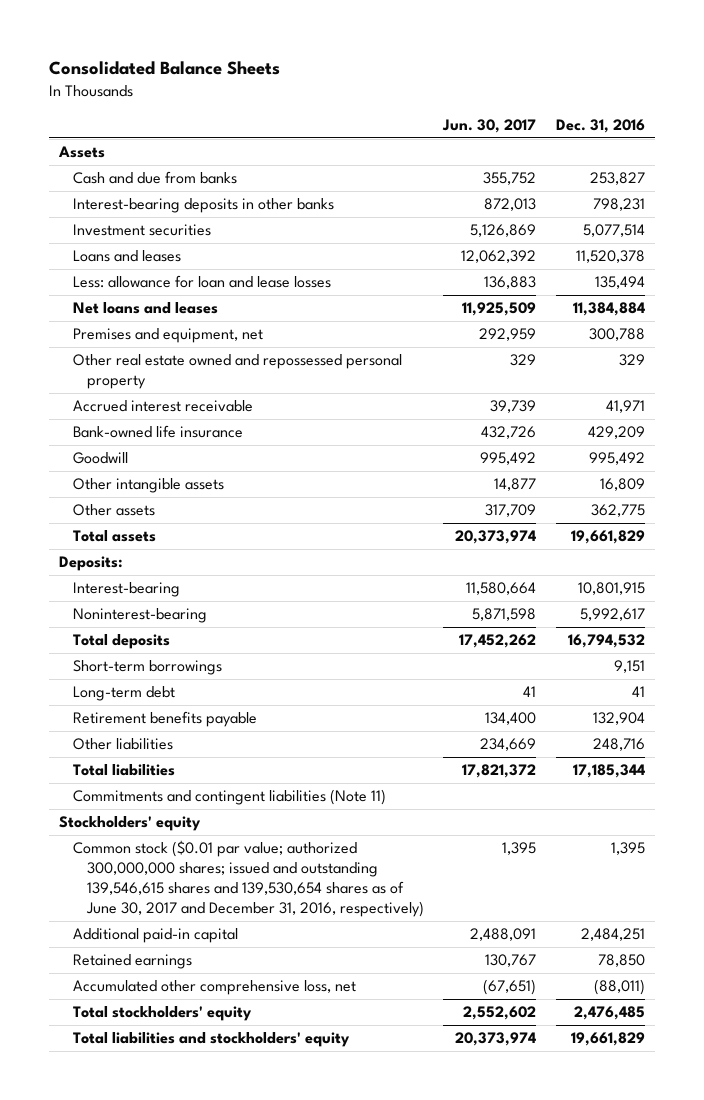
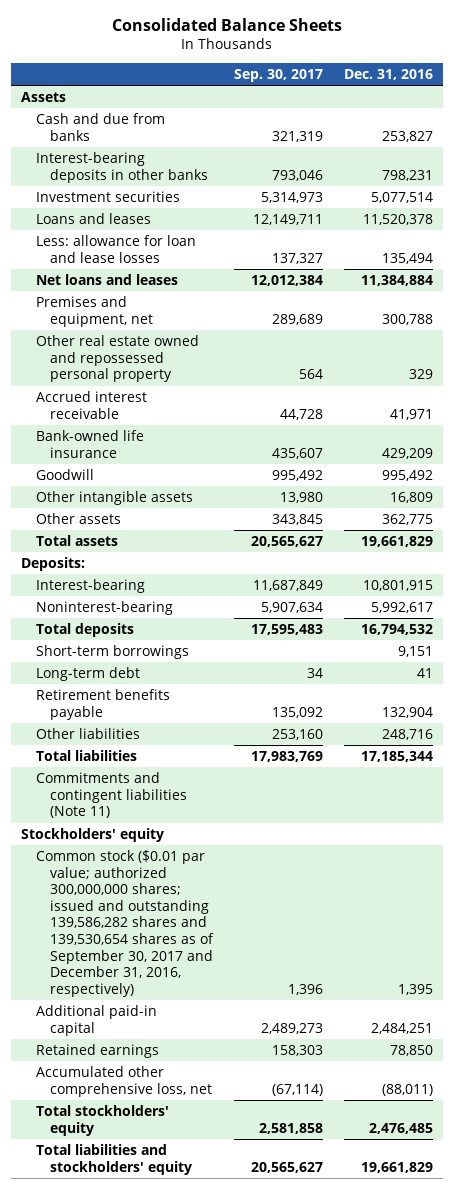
[442,118,537,133] Jun. 30, 2017 -> none
none -> [233,68,323,82] Sep. 30, 2017
[72,840,424,918] Common stock ($0.01 par value; authorized 300,000,000 shares; issued and outstanding 139,546,615 shares and 139,530,654 shares as of June 30, 2017 and December 31, 2016, respectively) -> [35,849,214,997] Common stock ($0.01 par value; authorized 300,000,000 shares; issued and outstanding 139,586,282 shares and 139,530,654 shares as of September 30, 2017 and December 31, 2016, respectively)

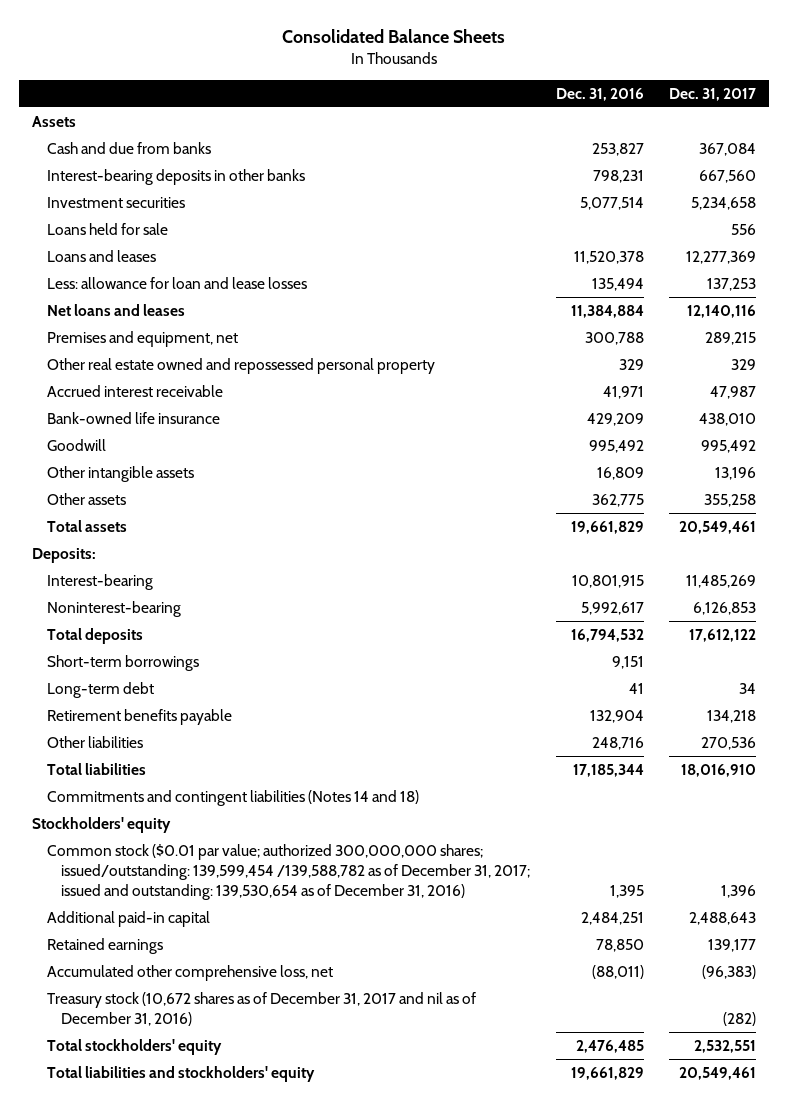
[233,68,323,82] Sep. 30, 2017 -> none
none -> [669,87,757,101] Dec. 31, 2017
none -> [46,222,168,235] Loans held for sale
[35,771,187,819] Commitments and contingent liabilities (Note 11) -> [46,789,419,806] Commitments and contingent liabilities (Notes 14 and 18)
[35,849,214,997] Common stock ($0.01 par value; authorized 300,000,000 shares; issued and outstanding 139,586,282 shares and 139,530,654 shares as of September 30, 2017 and December 31, 2016, respectively) -> [46,843,531,900] Common stock ($0.01 par value; authorized 300,000,000 shares; issued/outstanding: 139,599,454 /139,588,782 as of December 31, 2017; issued and outstanding: 139,530,654 as of December 31, 2016)
none -> [46,991,476,1026] Treasury stock (10,672 shares as of December 31, 2017 and nil as of December 31, 2016)

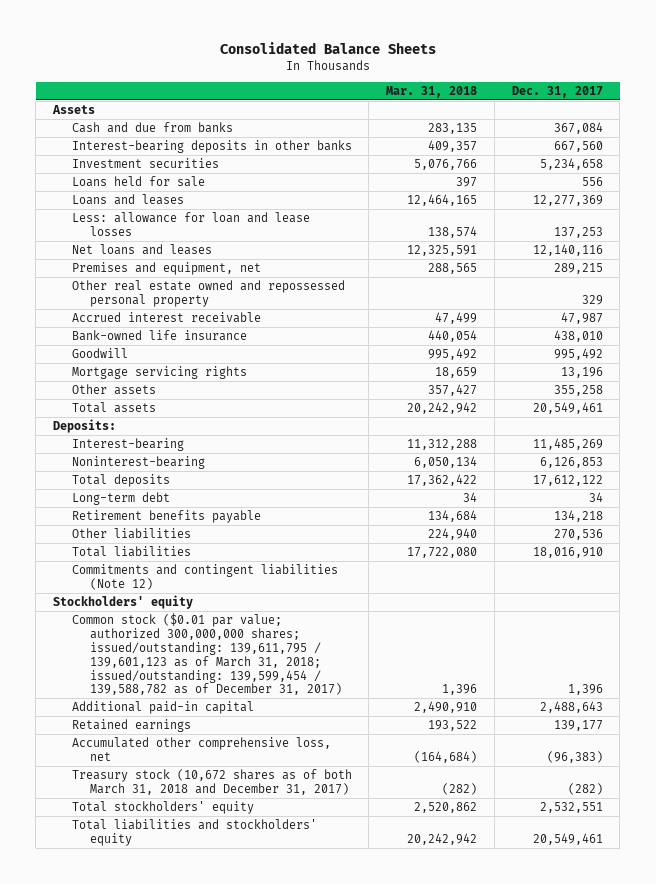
[555,87,644,101] Dec. 31, 2016 -> none
none -> [386,85,478,98] Mar. 31, 2018
[46,465,194,482] Other intangible assets -> [71,366,247,380] Mortgage servicing rights
[46,654,199,671] Short-term borrowings -> none
[46,789,419,806] Commitments and contingent liabilities (Notes 14 and 18) -> [71,564,338,591] Commitments and contingent liabilities (Note 12)
[46,843,531,900] Common stock ($0.01 par value; authorized 300,000,000 shares; issued/outstanding: 139,599,454 /139,588,782 as of December 31, 2017; issued and outstanding: 139,530,654 as of December 31, 2016) -> [71,613,343,696] Common stock ($0.01 par value; authorized 300,000,000 shares; issued/outstanding: 139,611,795 / 139,601,123 as of March 31, 2018; issued/outstanding: 139,599,454 / 139,588,782 as of December 31, 2017)
[46,991,476,1026] Treasury stock (10,672 shares as of December 31, 2017 and nil as of December 31, 2016) -> [71,769,352,796] Treasury stock (10,672 shares as of both March 31, 2018 and December 31, 2017)

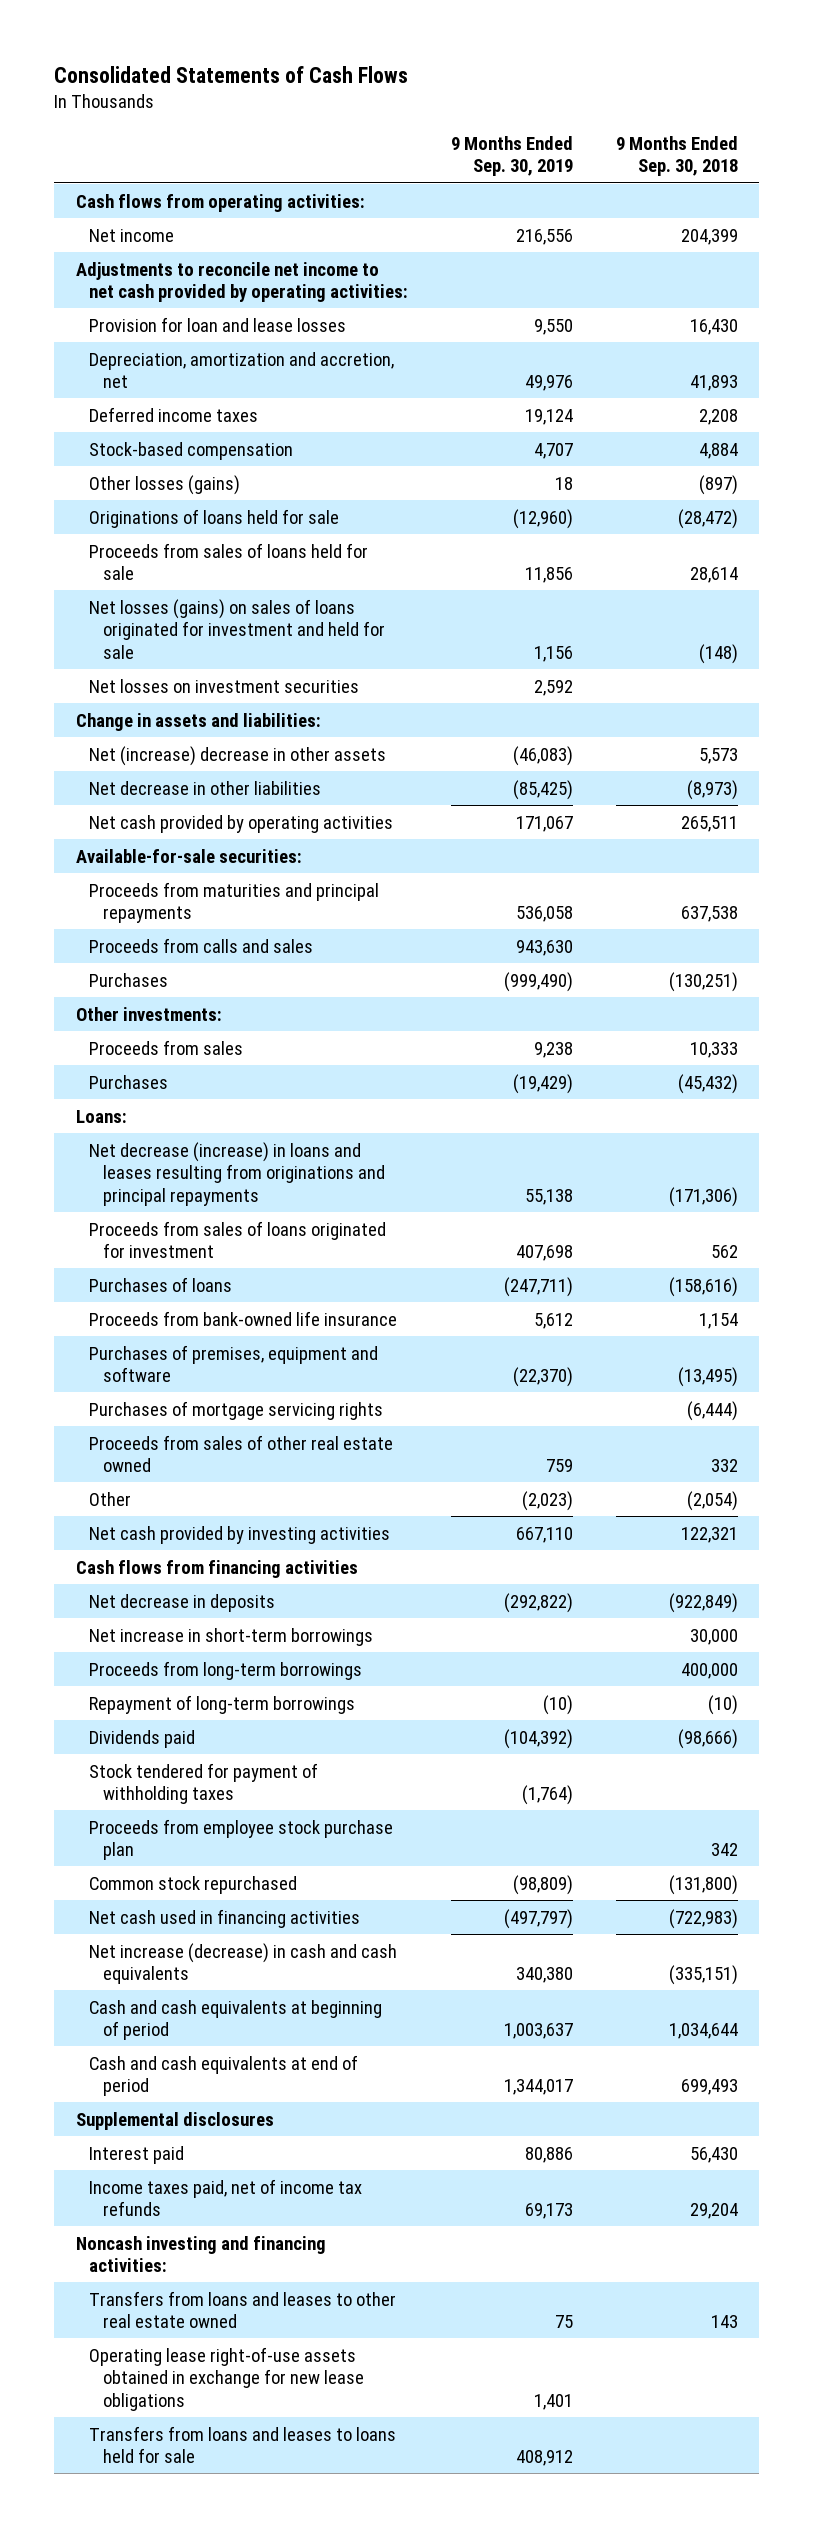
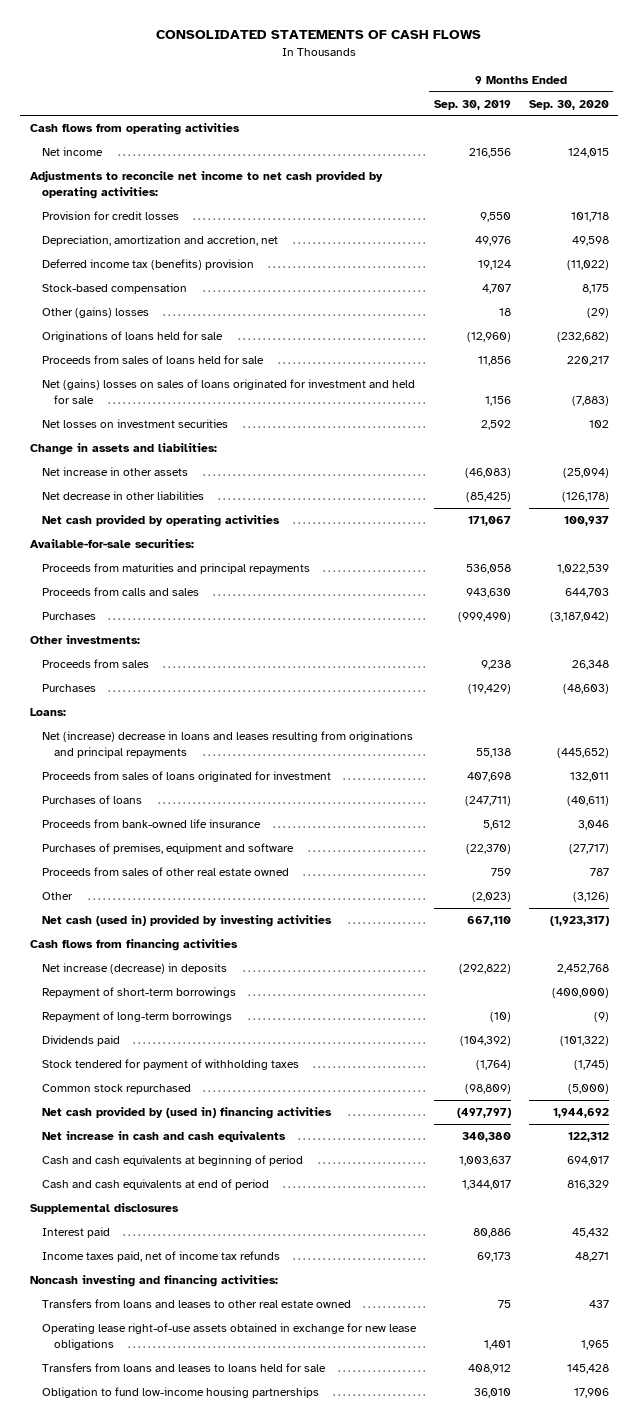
[54,65,409,83] Consolidated Statements of Cash Flows -> [156,30,482,40] CONSOLIDATED STATEMENTS OF CASH FLOWS
[615,135,738,177] 9 Months Ended Sep. 30, 2018 -> none
none -> [528,99,609,110] Sep. 30, 2020
[75,193,365,212] Cash flows from operating activities: -> [29,123,240,136] Cash flows from operating activities
[89,316,347,332] Provision for loan and lease losses -> [41,211,179,221] Provision for credit losses
[89,406,259,422] Deferred income taxes -> [41,259,254,271] Deferred income tax (benefits) provision
[89,474,241,495] Other losses (gains) -> [41,307,149,319] Other (gains) losses
[89,598,385,659] Net losses (gains) on sales of loans originated for investment and held for sale -> [41,379,415,404] Net (gains) losses on sales of loans originated for investment and held for sale
[89,745,387,766] Net (increase) decrease in other assets -> [41,467,188,477] Net increase in other assets
[89,1141,385,1206] Net decrease (increase) in loans and leases resulting from originations and principal repayments -> [41,731,413,758] Net (increase) decrease in loans and leases resulting from originations and principal repayments
[89,1400,384,1420] Purchases of mortgage servicing rights -> none
[89,1525,391,1544] Net cash provided by investing activities -> [41,915,332,928] Net cash (used in) provided by investing activities
[89,1627,374,1646] Net increase in short-term borrowings -> none
[89,1660,363,1680] Proceeds from long-term borrowings -> none
[89,1593,276,1612] Net decrease in deposits -> [41,963,227,975] Net increase (decrease) in deposits
none -> [41,987,236,999] Repayment of short-term borrowings
[89,1818,394,1861] Proceeds from employee stock purchase plan -> none
[89,1908,361,1928] Net cash used in financing activities -> [41,1107,332,1120] Net cash provided by (used in) financing activities
[89,1942,398,1985] Net increase (decrease) in cash and cash equivalents -> [41,1131,286,1143] Net increase in cash and cash equivalents
none -> [41,1387,319,1399] Obligation to fund low-income housing partnerships

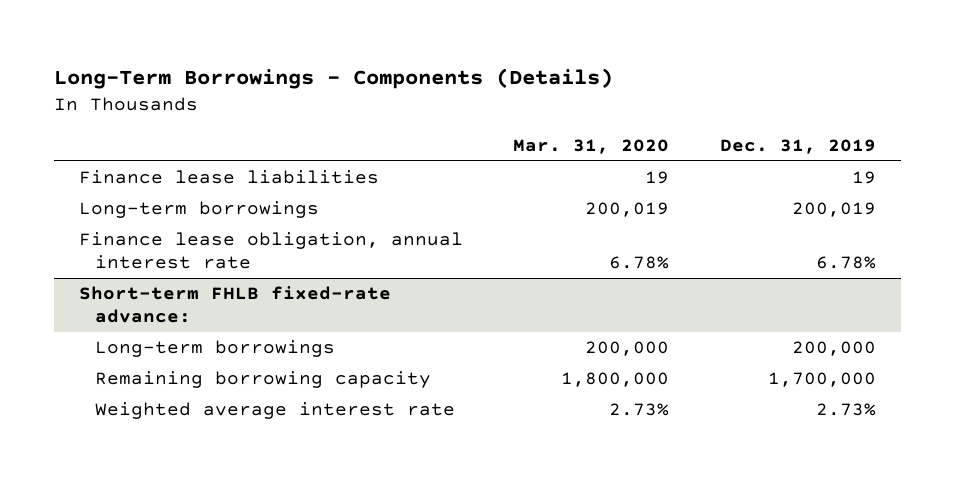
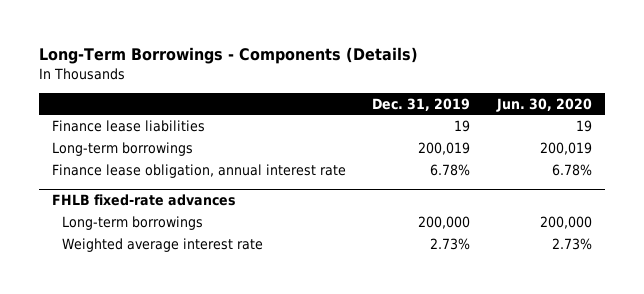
[513,138,670,154] Mar. 31, 2020 -> none
none -> [495,97,592,112] Jun. 30, 2020
[79,286,392,323] Short-term FHLB fixed-rate advance: -> [52,193,237,206] FHLB fixed-rate advances
[95,371,432,389] Remaining borrowing capacity -> none

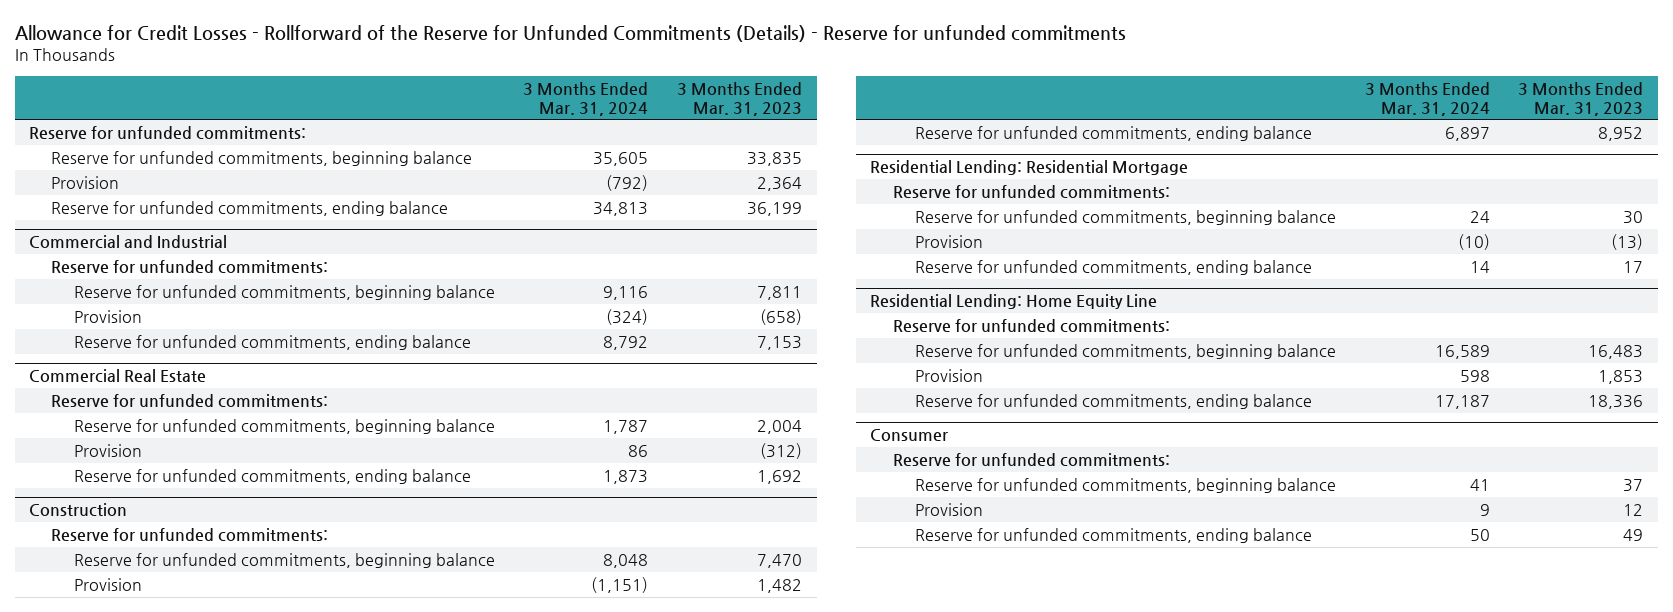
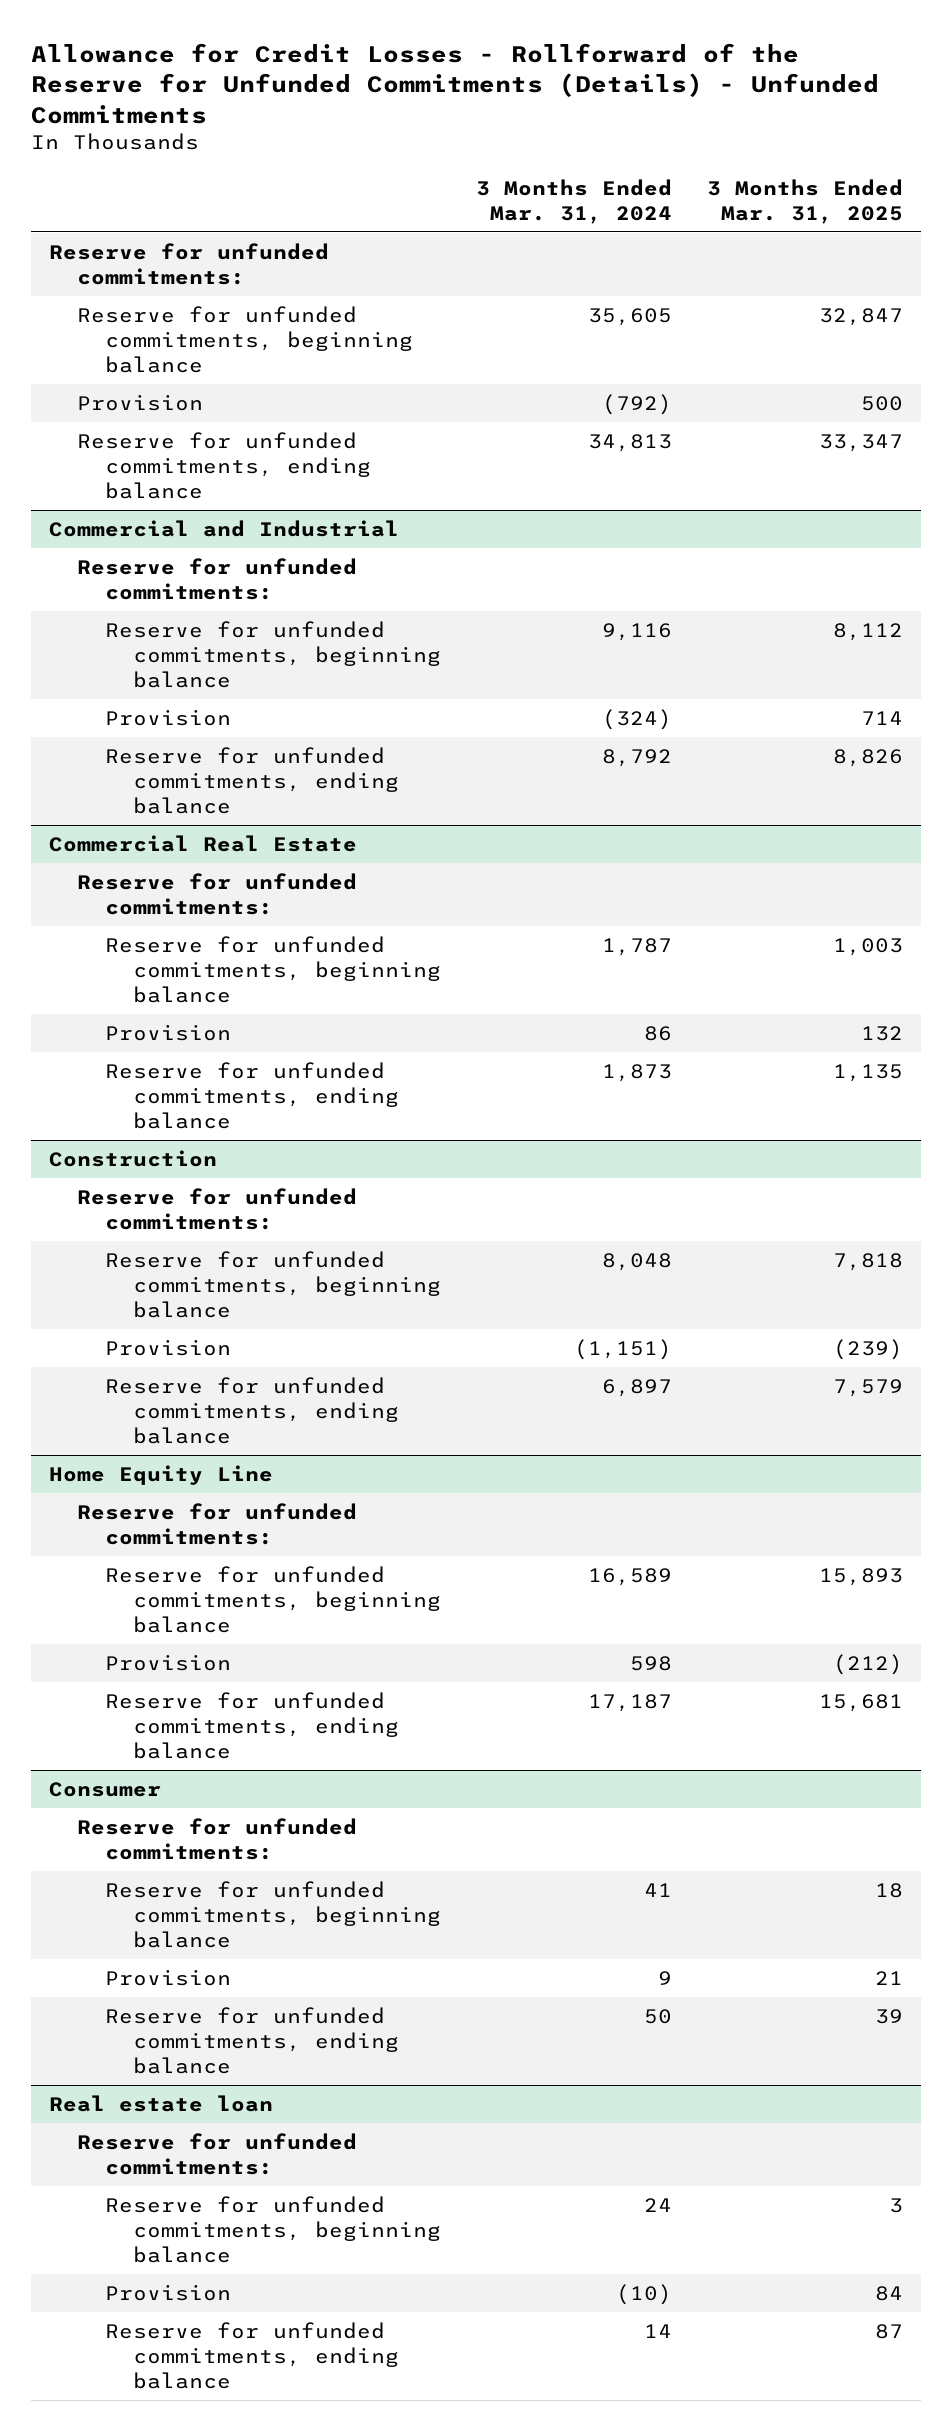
[14,25,1126,43] Allowance for Credit Losses - Rollforward of the Reserve for Unfunded Commitments (Details) - Reserve for unfunded commitments -> [31,42,880,124] Allowance for Credit Losses - Rollforward of the Reserve for Unfunded Commitments (Details) - Unfunded Commitments
[677,81,803,116] 3 Months Ended Mar. 31, 2023 -> none
none -> [707,178,904,224] 3 Months Ended Mar. 31, 2025
[892,184,1170,199] Reserve for unfunded commitments: -> none
[914,209,1336,225] Reserve for unfunded commitments, beginning balance -> none
[914,234,983,248] Provision -> none
[914,259,1312,275] Reserve for unfunded commitments, ending balance -> none
[870,294,1158,310] Residential Lending: Home Equity Line -> none
[870,160,1189,176] Residential Lending: Residential Mortgage -> [48,1464,273,1485] Home Equity Line
none -> [48,2094,273,2112] Real estate loan
none -> [76,2132,357,2175] Reserve for unfunded commitments:
none -> [104,2195,442,2263] Reserve for unfunded commitments, beginning balance
none -> [104,2283,231,2301] Provision
none -> [104,2321,400,2389] Reserve for unfunded commitments, ending balance

